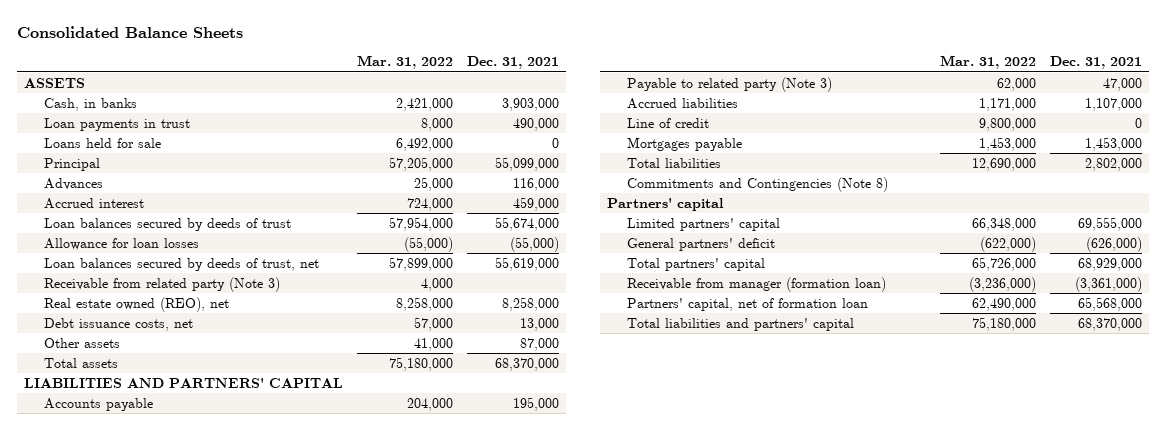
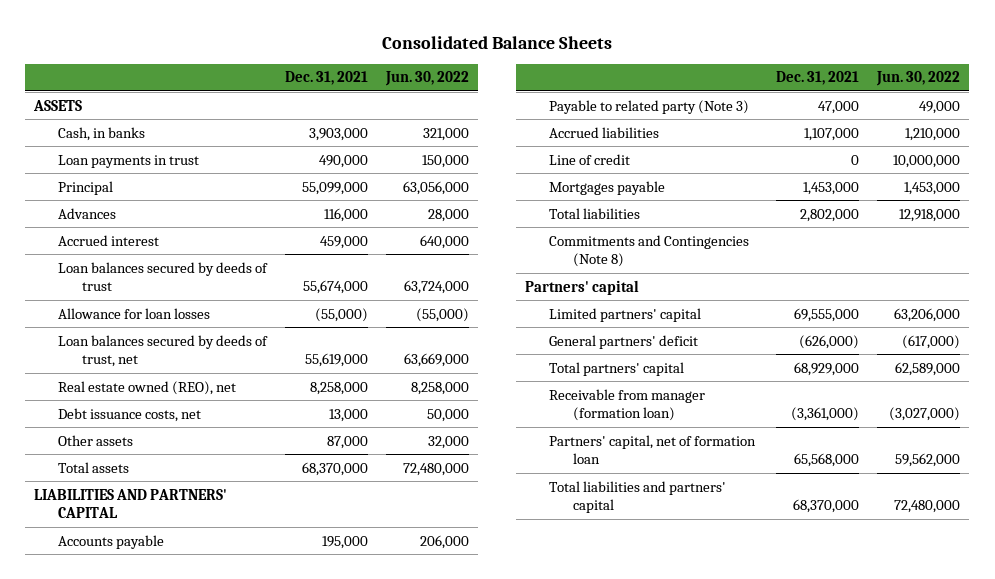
[356,55,453,70] Mar. 31, 2022 -> none
none -> [385,71,470,87] Jun. 30, 2022
[43,137,161,148] Loans held for sale -> none
[43,276,280,292] Receivable from related party (Note 3) -> none

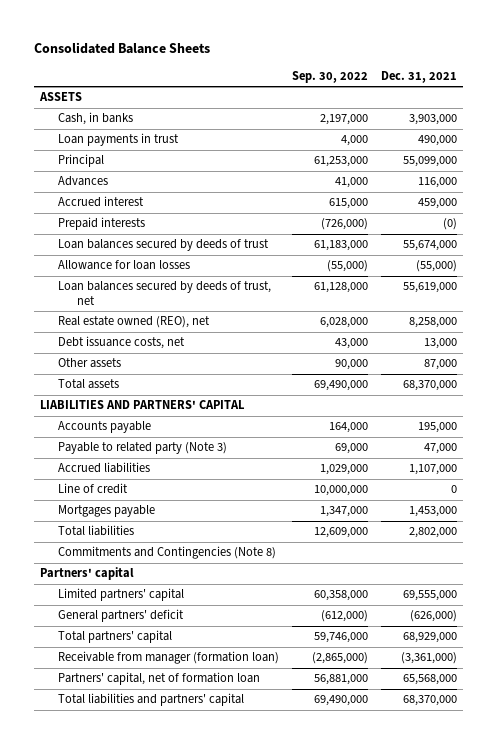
[385,71,470,87] Jun. 30, 2022 -> none
none -> [292,70,369,83] Sep. 30, 2022
none -> [58,217,146,231] Prepaid interests

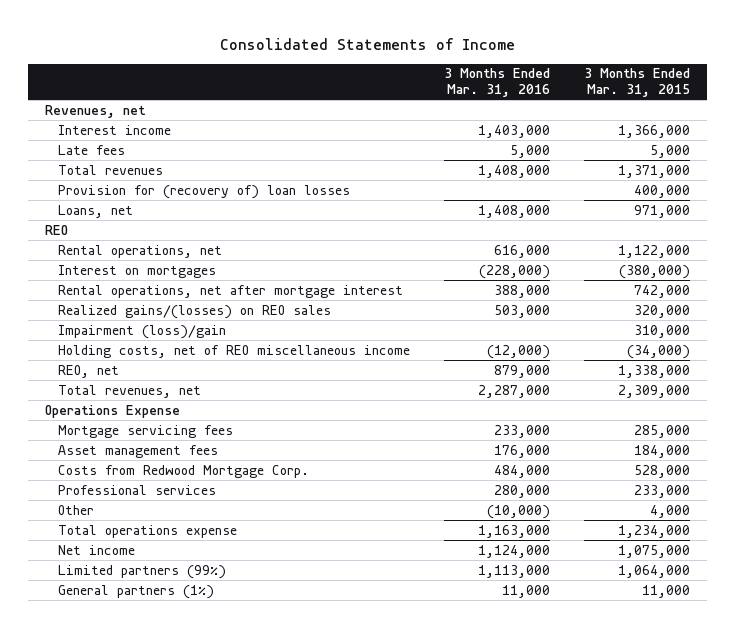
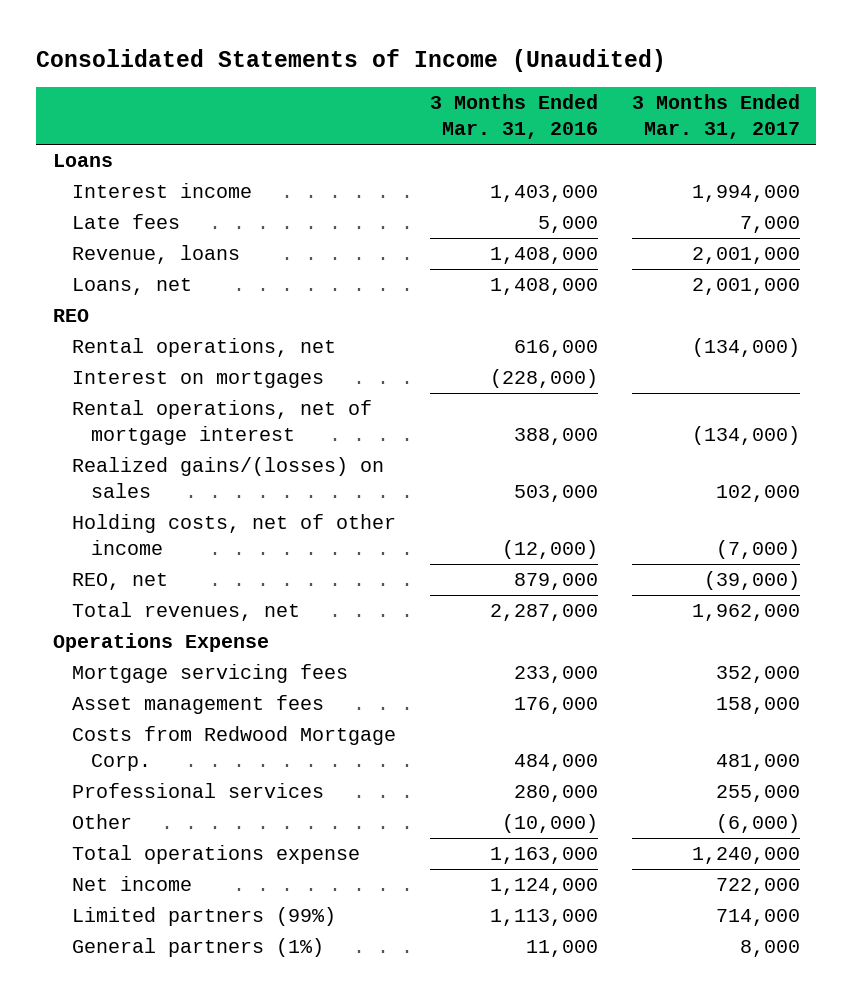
[219,37,515,50] Consolidated Statements of Income -> [35,48,666,72] Consolidated Statements of Income (Unaudited)
[583,68,690,98] 3 Months Ended Mar. 31, 2015 -> none
none -> [631,94,800,139] 3 Months Ended Mar. 31, 2017
[45,104,147,118] Revenues, net -> none
none -> [52,154,113,168] Loans
[58,184,351,199] Provision for (recovery of) loan losses -> none
[58,164,164,175] Total revenues -> [71,245,240,265] Revenue, loans
[58,324,227,339] Impairment (loss)/gain -> none
[58,284,404,298] Rental operations, net after mortgage interest -> [71,400,372,446] Rental operations, net of mortgage interest
[58,304,332,319] Realized gains/(losses) on REO sales -> [71,457,384,499] Realized gains/(losses) on sales
[58,344,411,358] Holding costs, net of REO miscellaneous income -> [71,514,396,556] Holding costs, net of other income

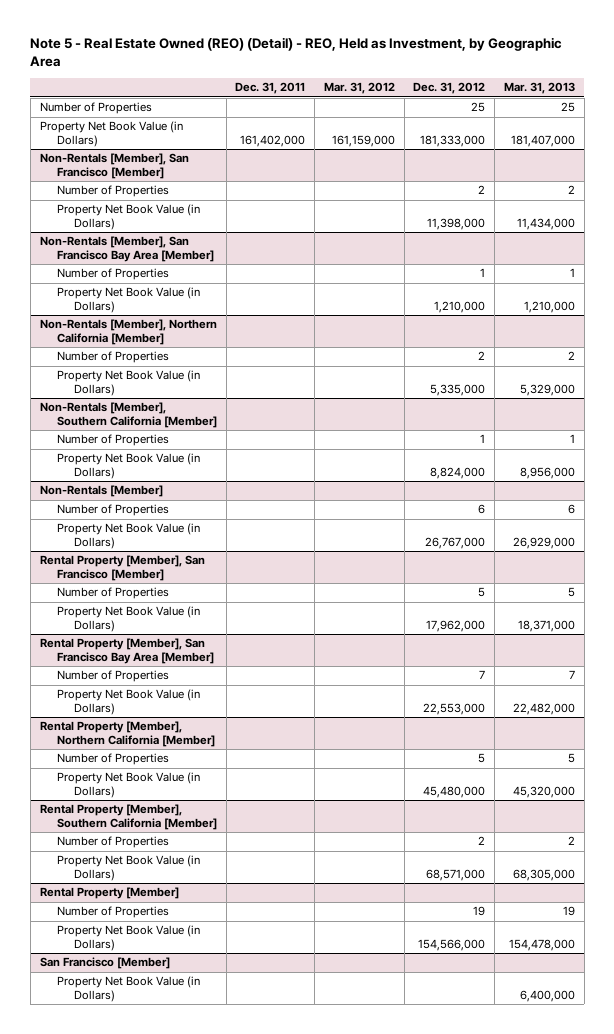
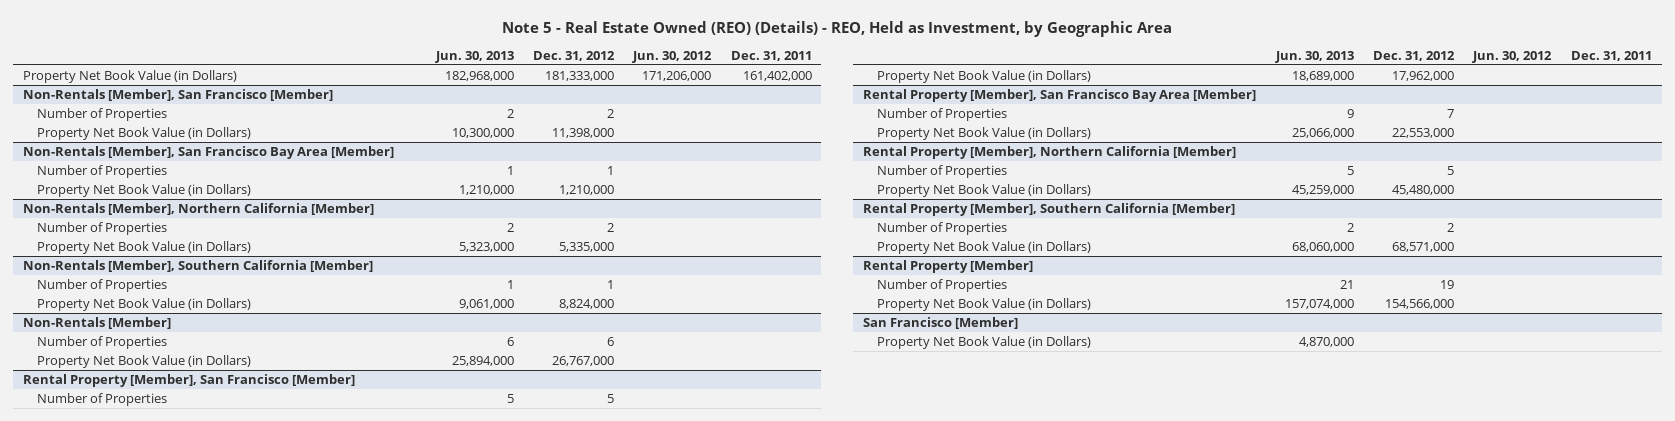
[30,37,563,68] Note 5 - Real Estate Owned (REO) (Detail) - REO, Held as Investment, by Geographic Area -> [502,21,1173,38] Note 5 - Real Estate Owned (REO) (Details) - REO, Held as Investment, by Geographic Area
[323,82,395,95] Mar. 31, 2012 -> none
[503,82,575,95] Mar. 31, 2013 -> none
none -> [434,50,514,63] Jun. 30, 2013
none -> [632,50,713,63] Jun. 30, 2012
[39,102,152,115] Number of Properties -> none

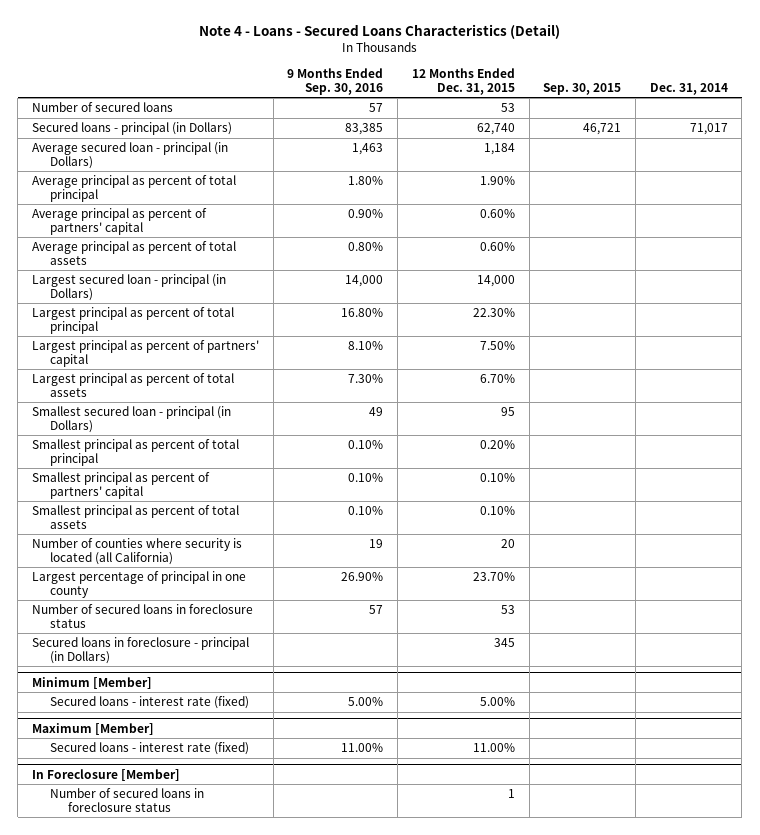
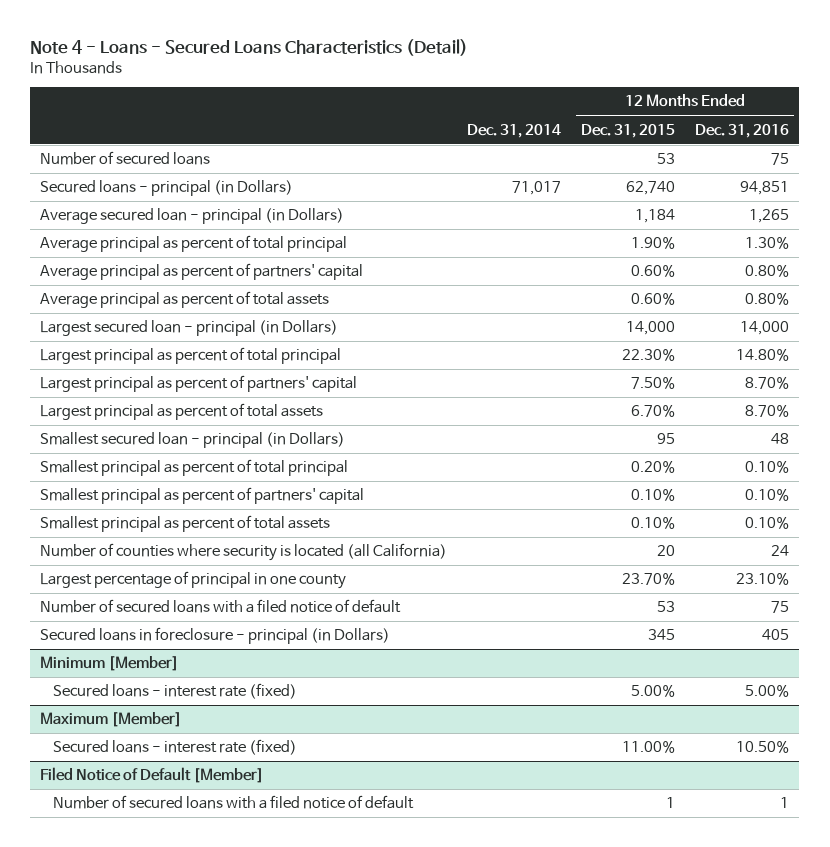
[287,68,384,95] 9 Months Ended Sep. 30, 2016 -> none
[543,82,622,95] Sep. 30, 2015 -> none
none -> [695,123,790,138] Dec. 31, 2016
[31,604,253,628] Number of secured loans in foreclosure status -> [40,599,402,614] Number of secured loans with a filed notice of default
[31,769,180,782] In Foreclosure [Member] -> none
none -> [40,767,265,784] Filed Notice of Default [Member]
[50,788,205,812] Number of secured loans in foreclosure status -> [52,795,414,810] Number of secured loans with a filed notice of default

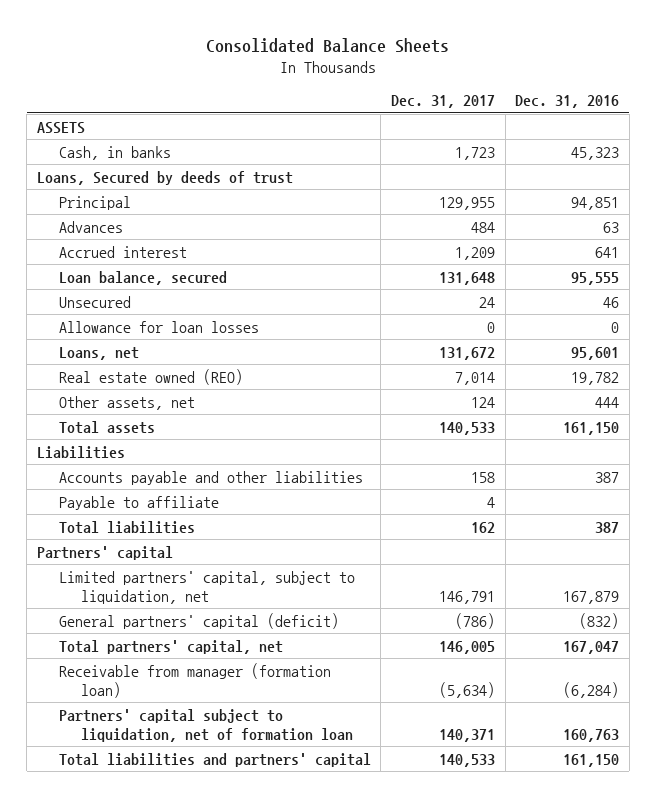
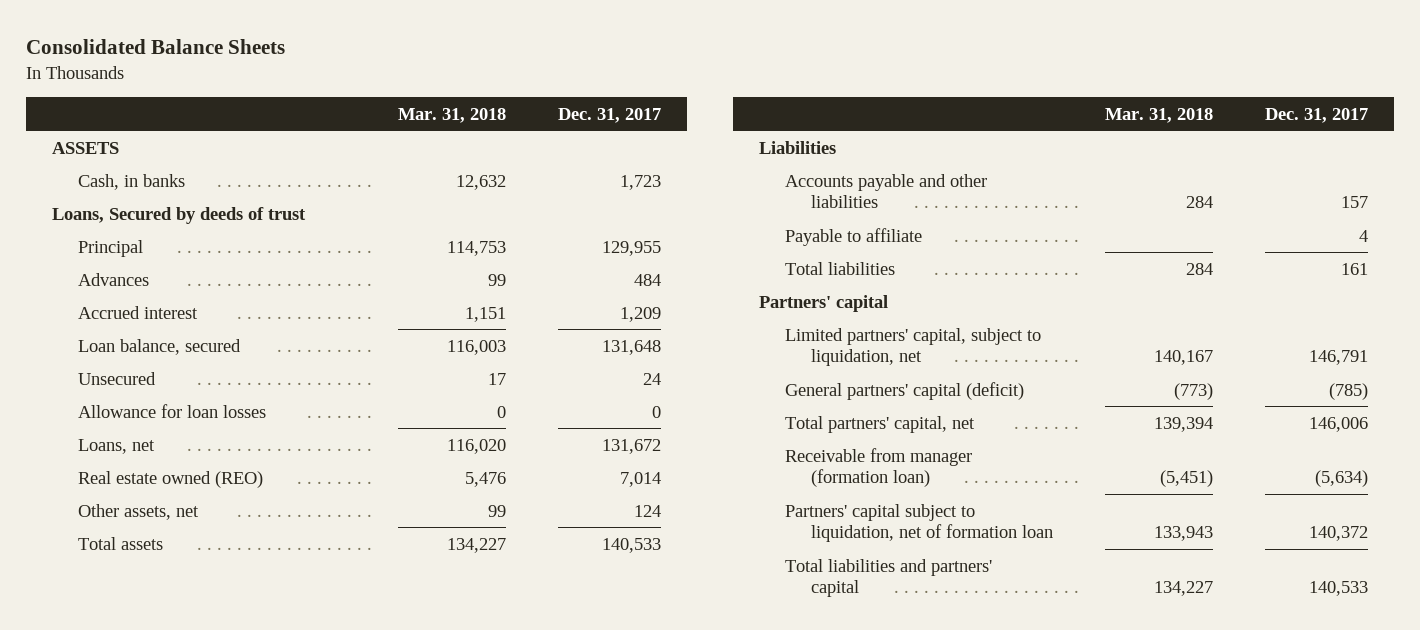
[515,95,620,109] Dec. 31, 2016 -> none
none -> [397,107,506,123] Mar. 31, 2018
[470,471,495,483] 158 -> [1341,195,1369,208] 157
[470,521,495,533] 162 -> [1341,262,1369,275] 161
[454,612,495,629] (786) -> [1329,382,1369,400] (785)
[438,640,495,654] 146,005 -> [1309,416,1369,432] 146,006
[438,728,495,742] 140,371 -> [1309,525,1369,541] 140,372

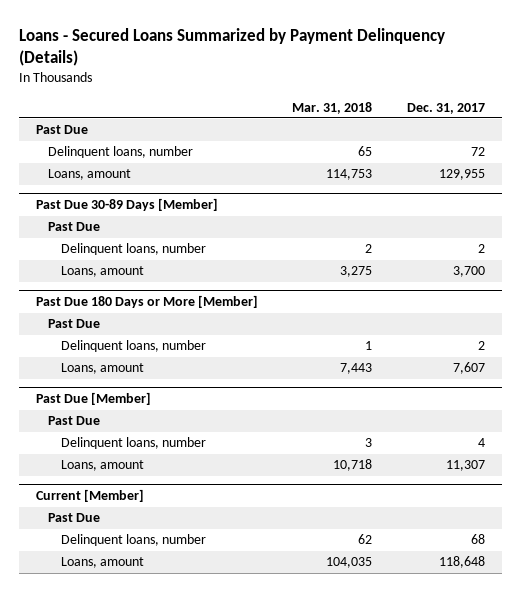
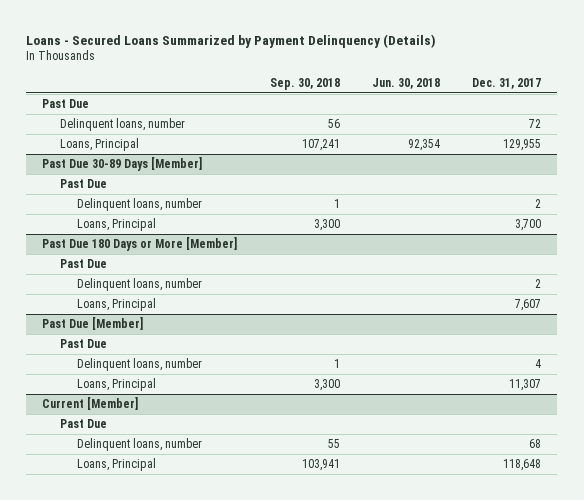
[292,101,373,114] Mar. 31, 2018 -> none
none -> [269,77,340,90] Sep. 30, 2018
none -> [371,77,440,89] Jun. 30, 2018
[48,169,132,181] Loans, amount -> [59,138,139,152] Loans, Principal
[60,266,144,278] Loans, amount -> [77,218,157,232] Loans, Principal
[60,363,144,375] Loans, amount -> [77,298,157,312] Loans, Principal
[60,460,144,472] Loans, amount -> [77,378,157,392] Loans, Principal
[60,557,144,569] Loans, amount -> [77,458,157,472] Loans, Principal

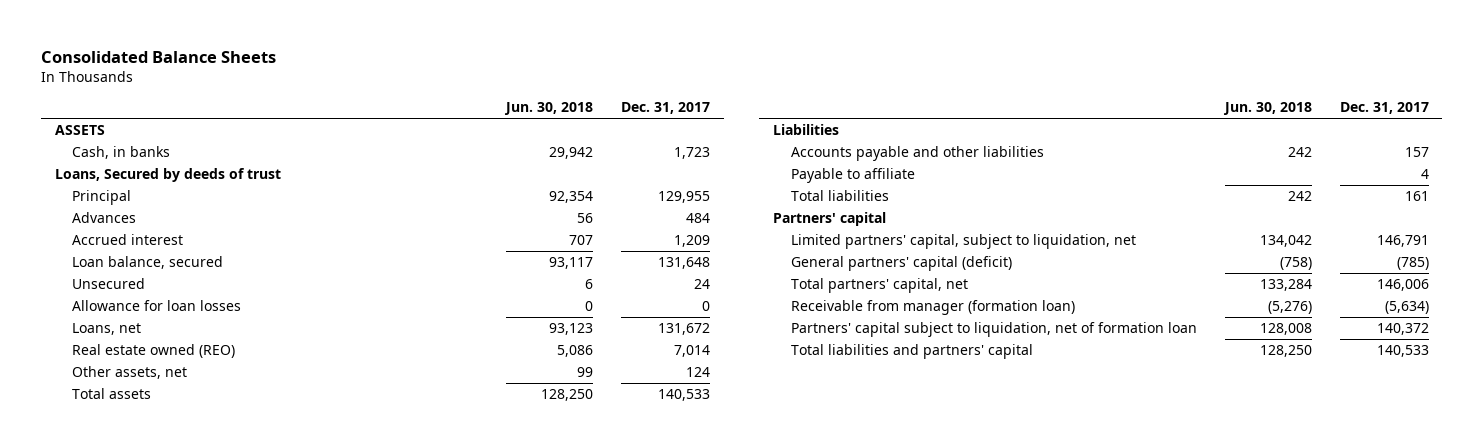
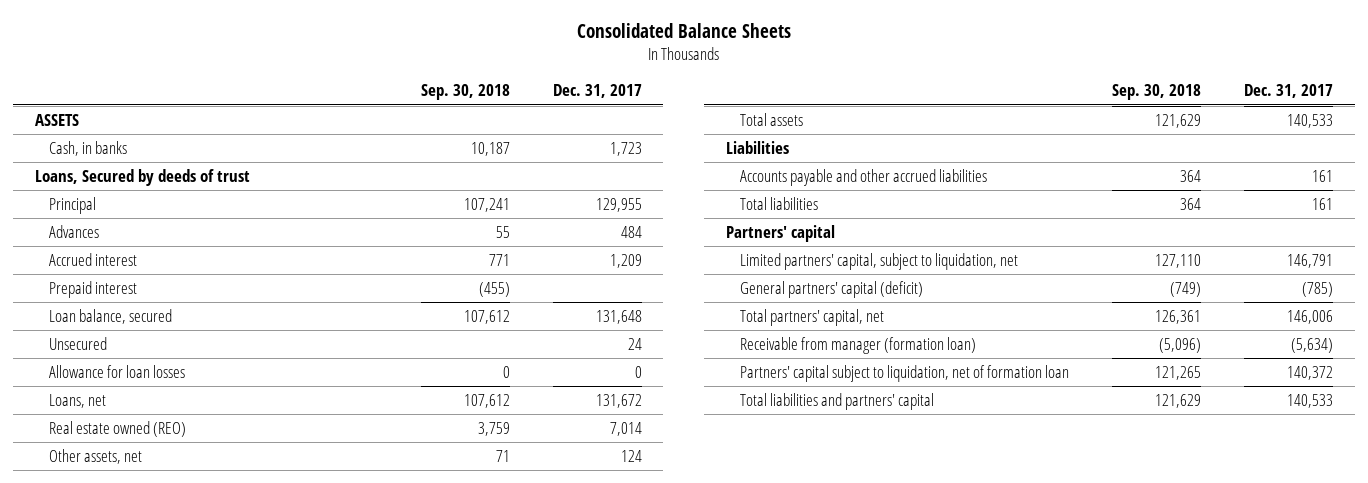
[504,102,594,116] Jun. 30, 2018 -> none
none -> [421,84,511,101] Sep. 30, 2018
none -> [49,280,138,298] Prepaid interest
[790,168,915,184] Payable to affiliate -> none
[790,146,1044,162] Accounts payable and other liabilities -> [740,168,988,186] Accounts payable and other accrued liabilities
[1404,147,1429,158] 157 -> [1312,169,1334,182] 161

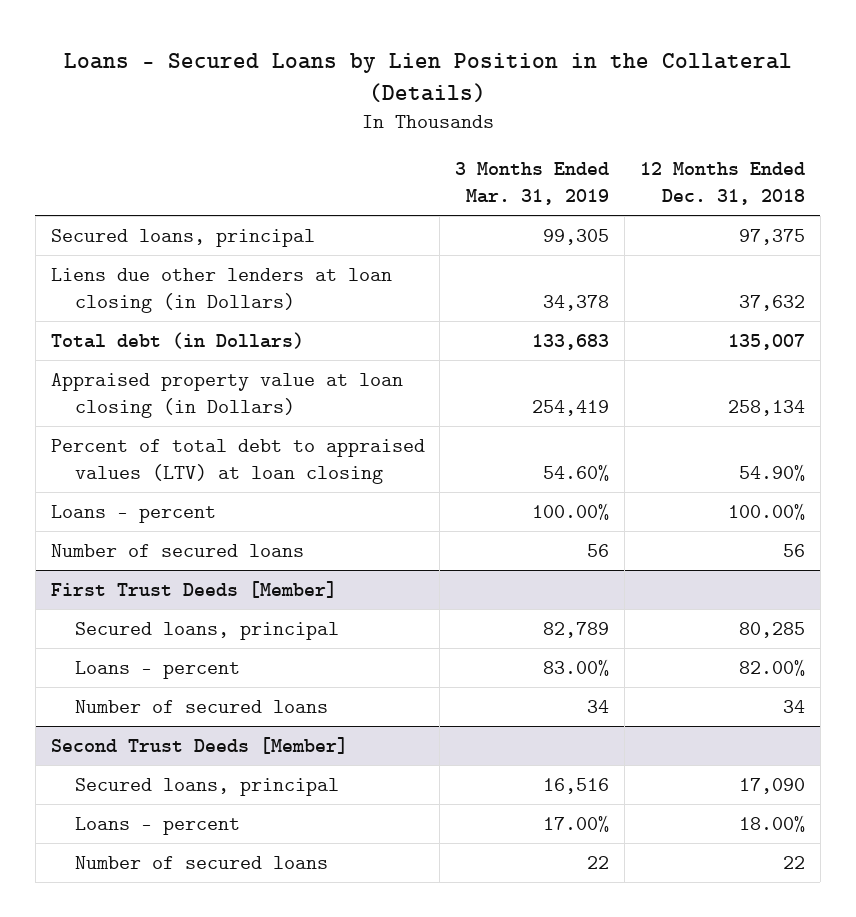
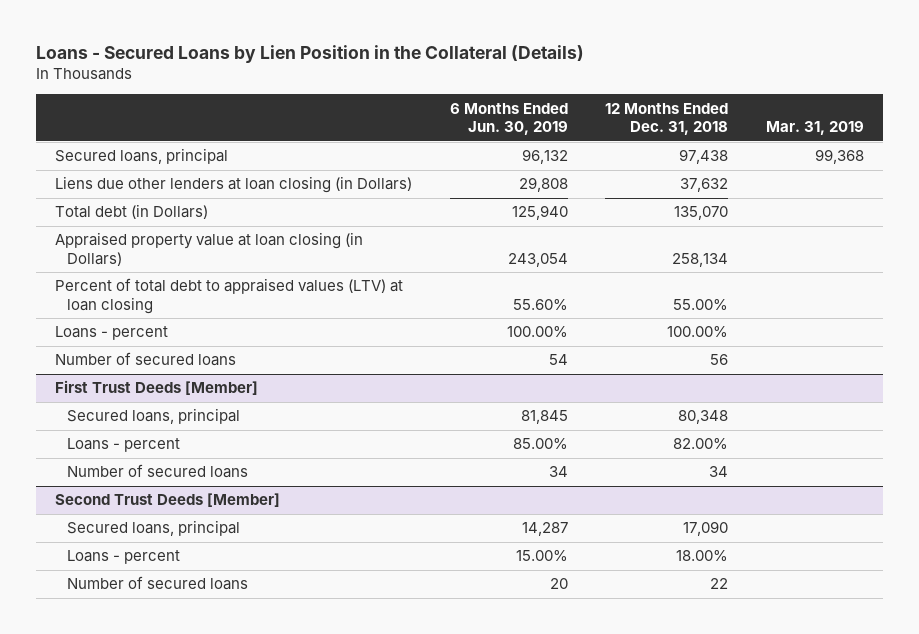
[455,162,610,205] 3 Months Ended Mar. 31, 2019 -> none
none -> [449,102,568,136] 6 Months Ended Jun. 30, 2019
none -> [766,121,865,136] Mar. 31, 2019
[739,229,806,246] 97,375 -> [679,149,729,165] 97,438
[728,334,806,351] 135,007 -> [674,206,729,221] 135,070
[739,463,806,481] 54.90% -> [673,298,729,310] 55.00%
[739,622,806,639] 80,285 -> [678,410,729,425] 80,348

